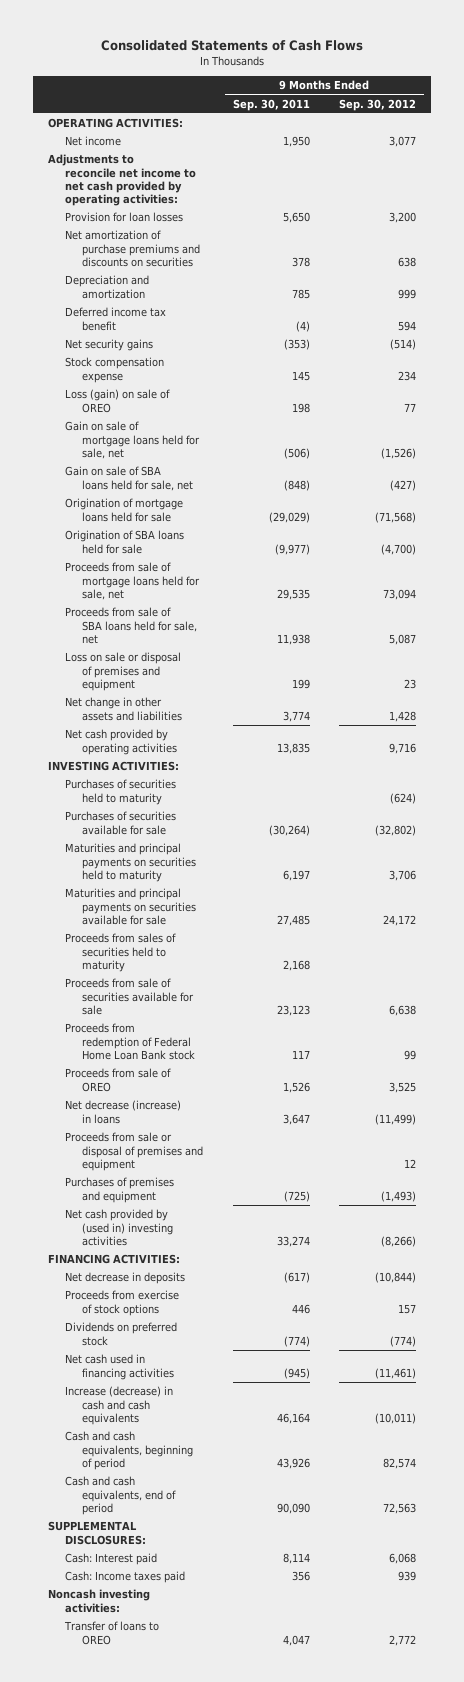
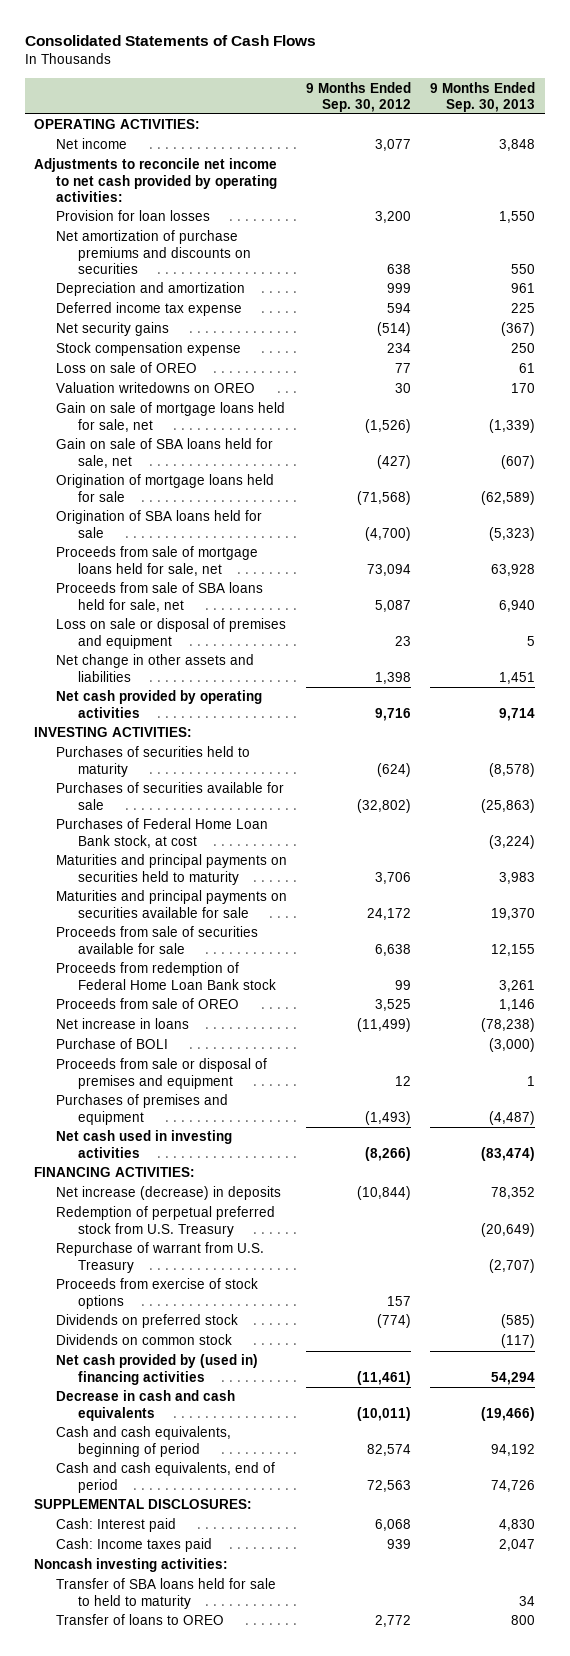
[232,98,310,111] Sep. 30, 2011 -> none
none -> [430,81,536,112] 9 Months Ended Sep. 30, 2013
[64,307,166,331] Deferred income tax benefit -> [56,302,243,317] Deferred income tax expense
[64,389,170,413] Loss (gain) on sale of OREO -> [56,362,198,374] Loss on sale of OREO
none -> [56,382,256,394] Valuation writedowns on OREO
[389,710,417,722] 1,428 -> [375,671,412,684] 1,398
none -> [56,818,269,848] Purchases of Federal Home Loan Bank stock, at cost
[64,933,176,972] Proceeds from sales of securities held to maturity -> none
[64,1100,181,1124] Net decrease (increase) in loans -> [56,1018,190,1030] Net increase in loans
none -> [56,1038,169,1050] Purchase of BOLI
[64,1209,173,1246] Net cash provided by (used in) investing activities -> [56,1130,233,1158] Net cash used in investing activities
[64,1272,185,1285] Net decrease in deposits -> [56,1186,282,1201] Net increase (decrease) in deposits
none -> [56,1206,276,1237] Redemption of perpetual preferred stock from U.S. Treasury
none -> [56,1242,265,1273] Repurchase of warrant from U.S. Treasury
none -> [56,1334,233,1346] Dividends on common stock
[64,1354,174,1380] Net cash used in financing activities -> [56,1354,259,1385] Net cash provided by (used in) financing activities
[64,1386,173,1425] Increase (decrease) in cash and cash equivalents -> [56,1390,236,1421] Decrease in cash and cash equivalents
none -> [56,1578,277,1609] Transfer of SBA loans held for sale to held to maturity

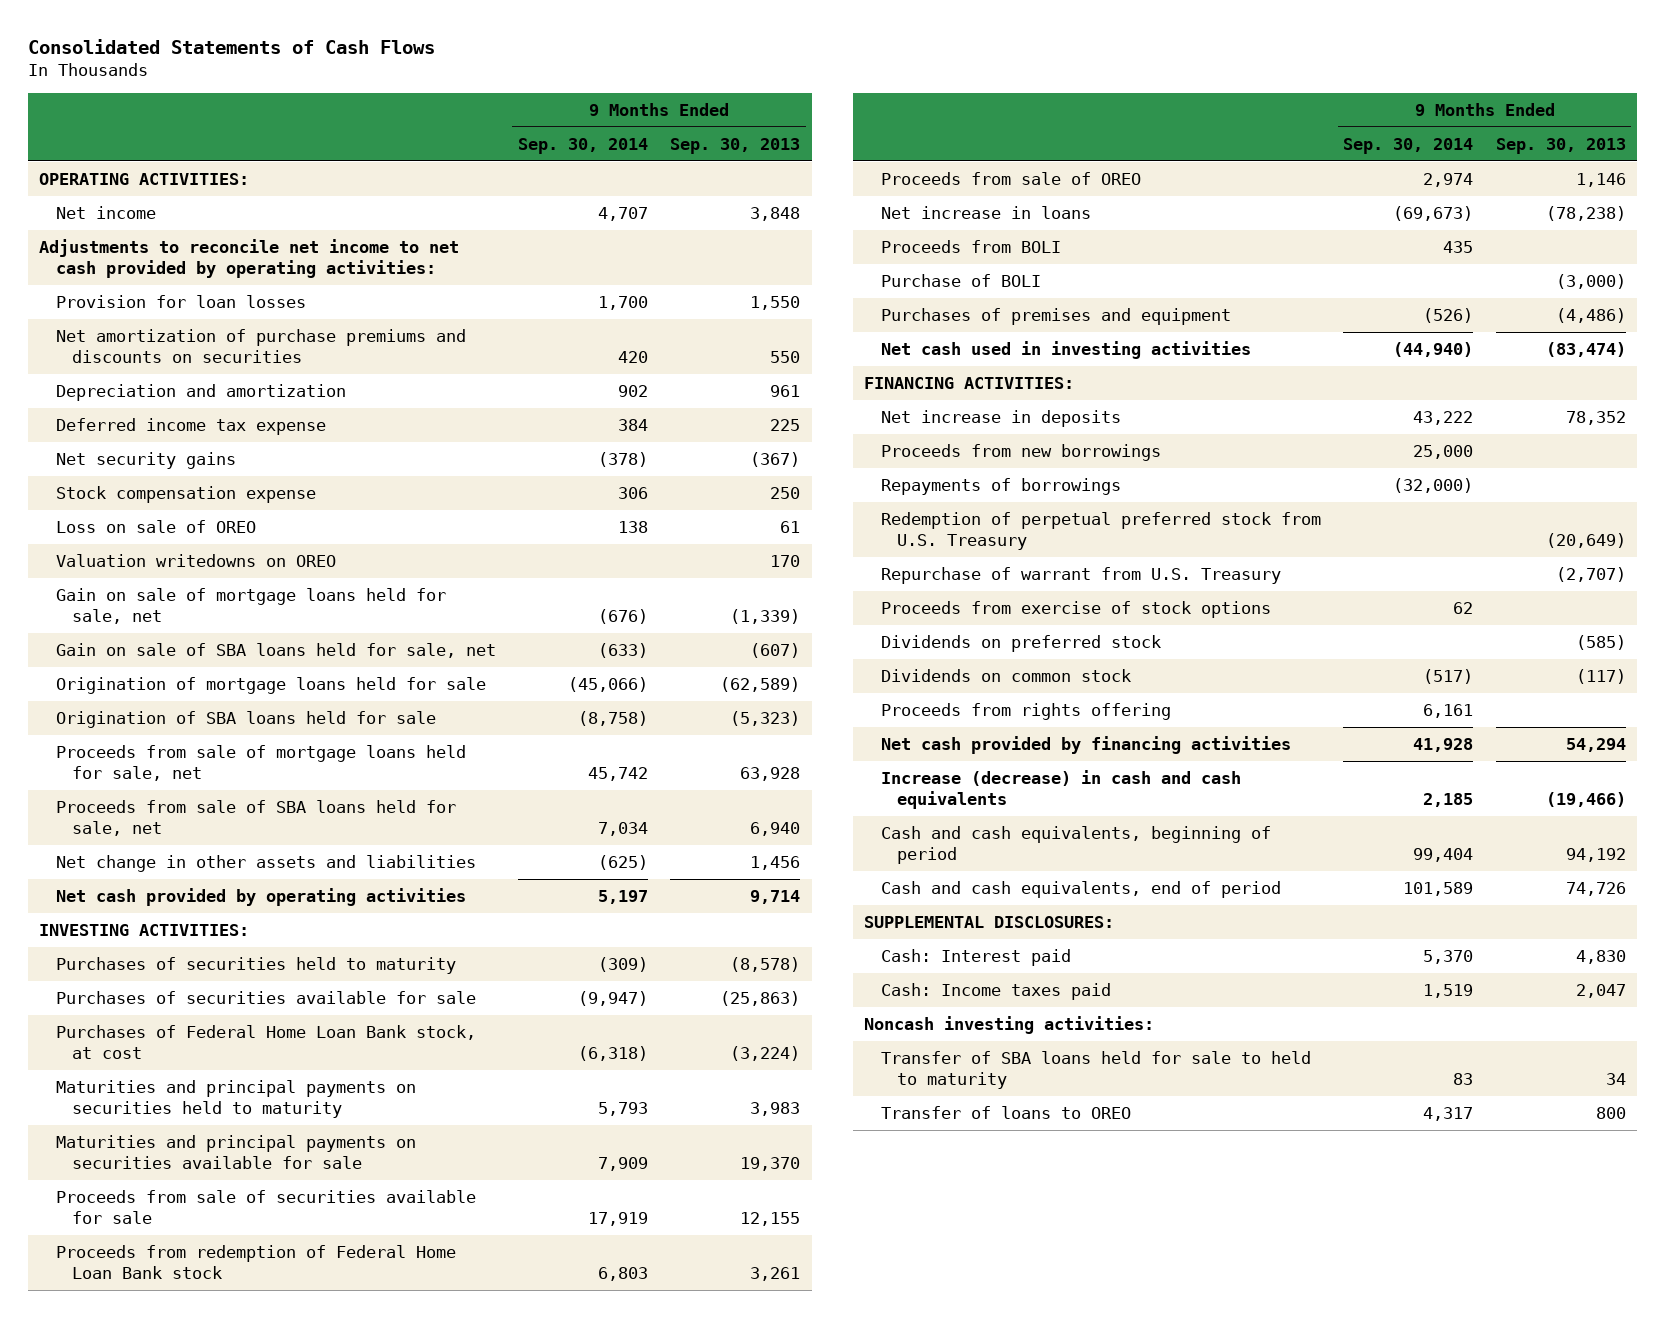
[306,81,412,112] 9 Months Ended Sep. 30, 2012 -> none
none -> [517,138,648,155] Sep. 30, 2014
[56,618,287,649] Loss on sale or disposal of premises and equipment -> none
[499,671,536,684] 1,451 -> [750,856,801,871] 1,456
none -> [880,240,1061,254] Proceeds from BOLI
[56,1058,268,1089] Proceeds from sale or disposal of premises and equipment -> none
[489,1110,536,1125] (4,487) -> [1555,308,1626,324] (4,486)
[56,1186,282,1201] Net increase (decrease) in deposits -> [880,410,1121,428] Net increase in deposits
none -> [880,444,1161,462] Proceeds from new borrowings
none -> [880,478,1121,496] Repayments of borrowings
none -> [880,703,1171,721] Proceeds from rights offering
[56,1354,259,1385] Net cash provided by (used in) financing activities -> [880,736,1291,755] Net cash provided by financing activities
[56,1390,236,1421] Decrease in cash and cash equivalents -> [880,770,1241,810] Increase (decrease) in cash and cash equivalents

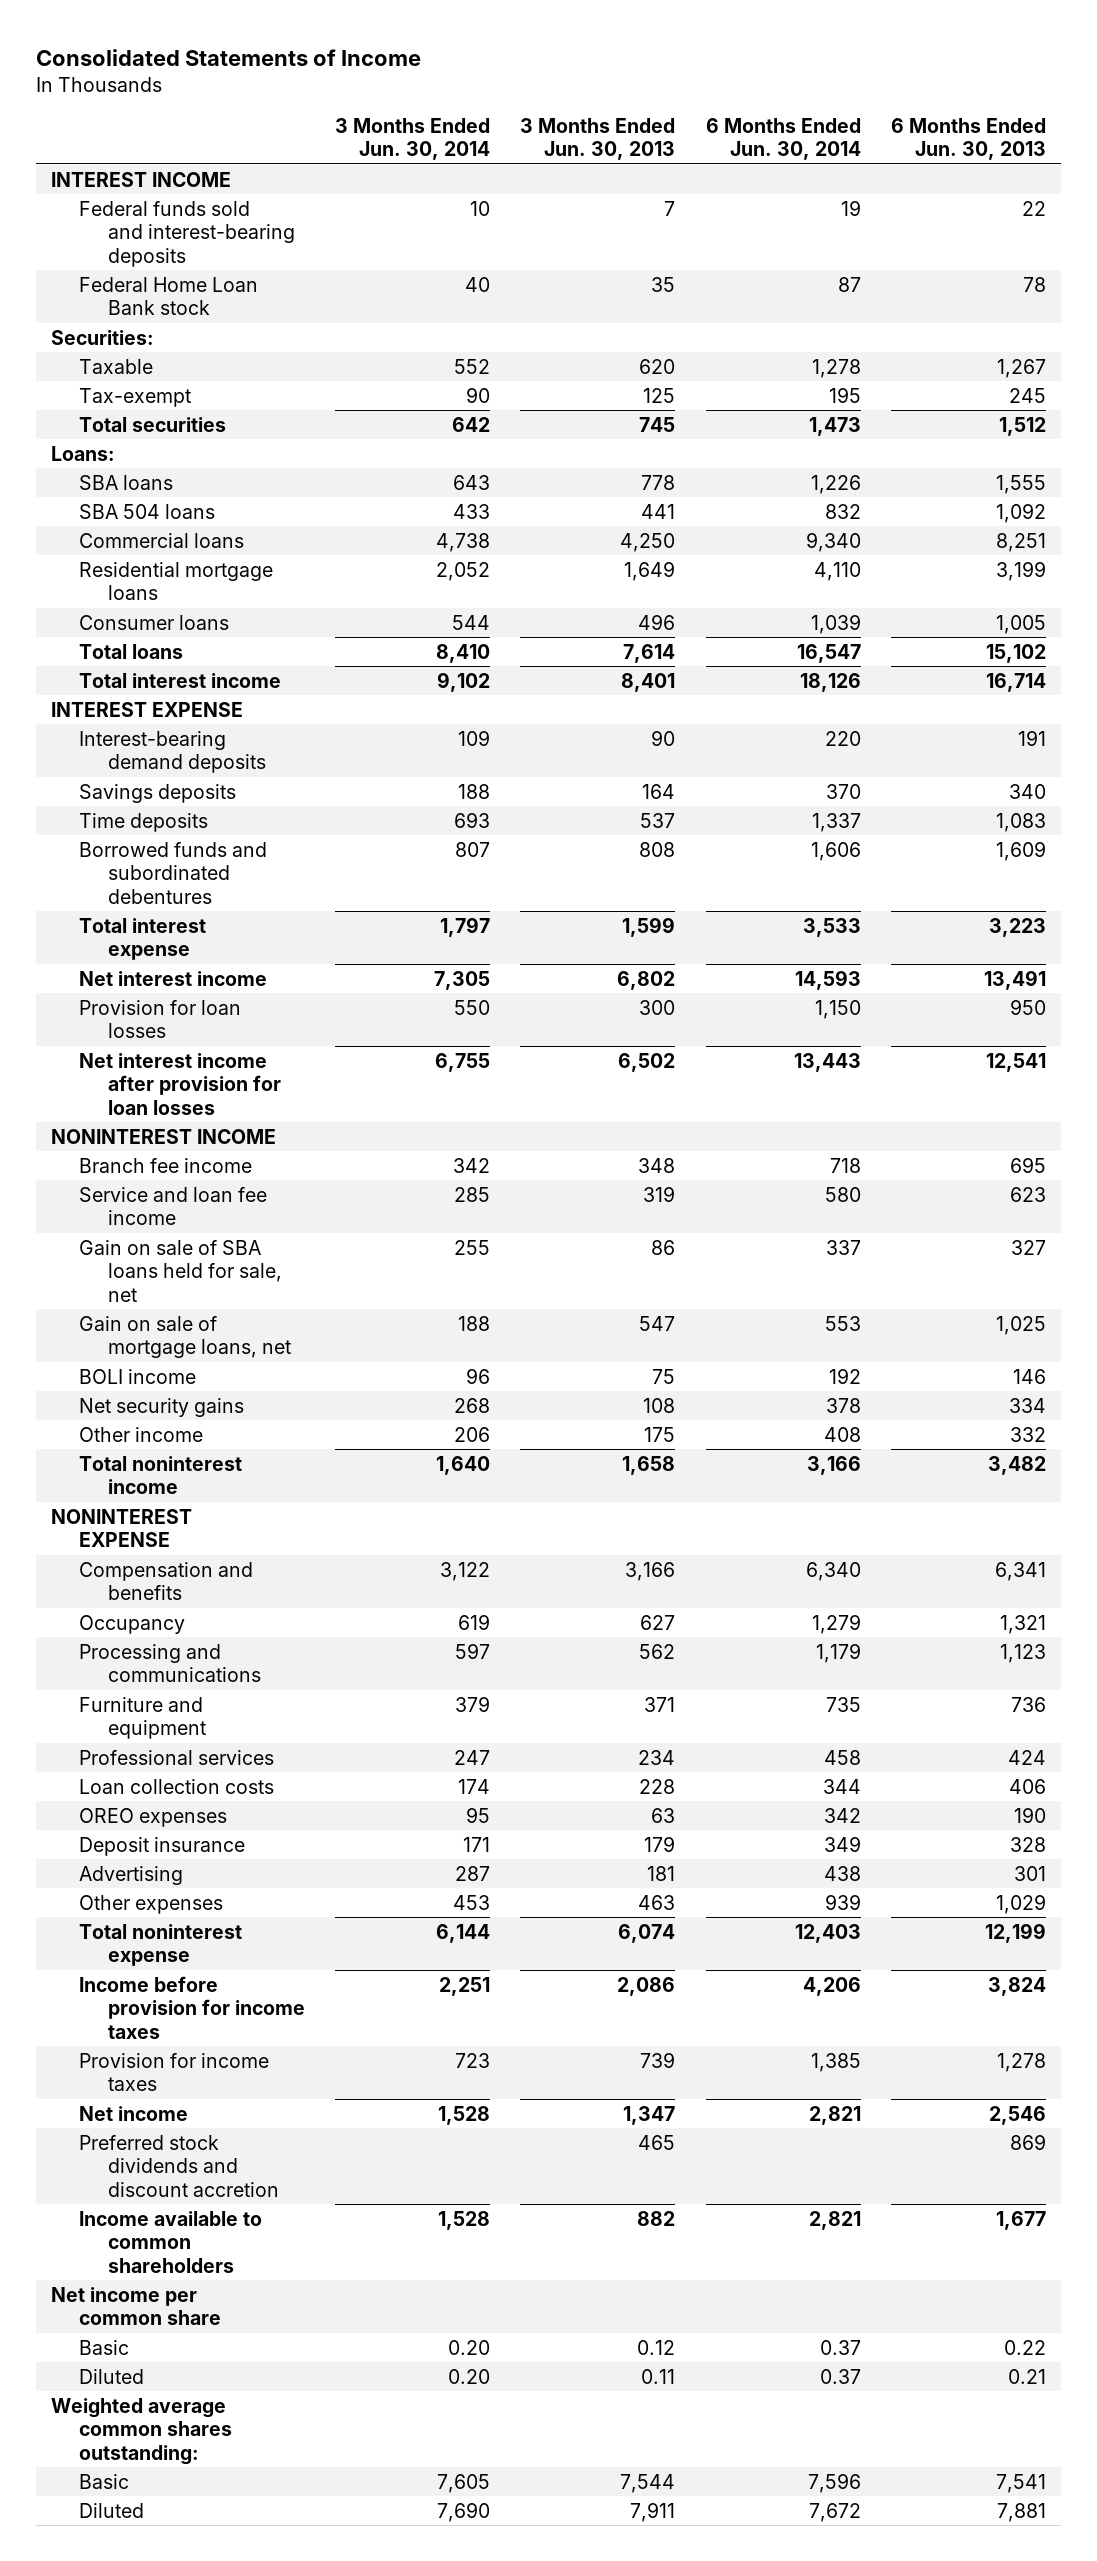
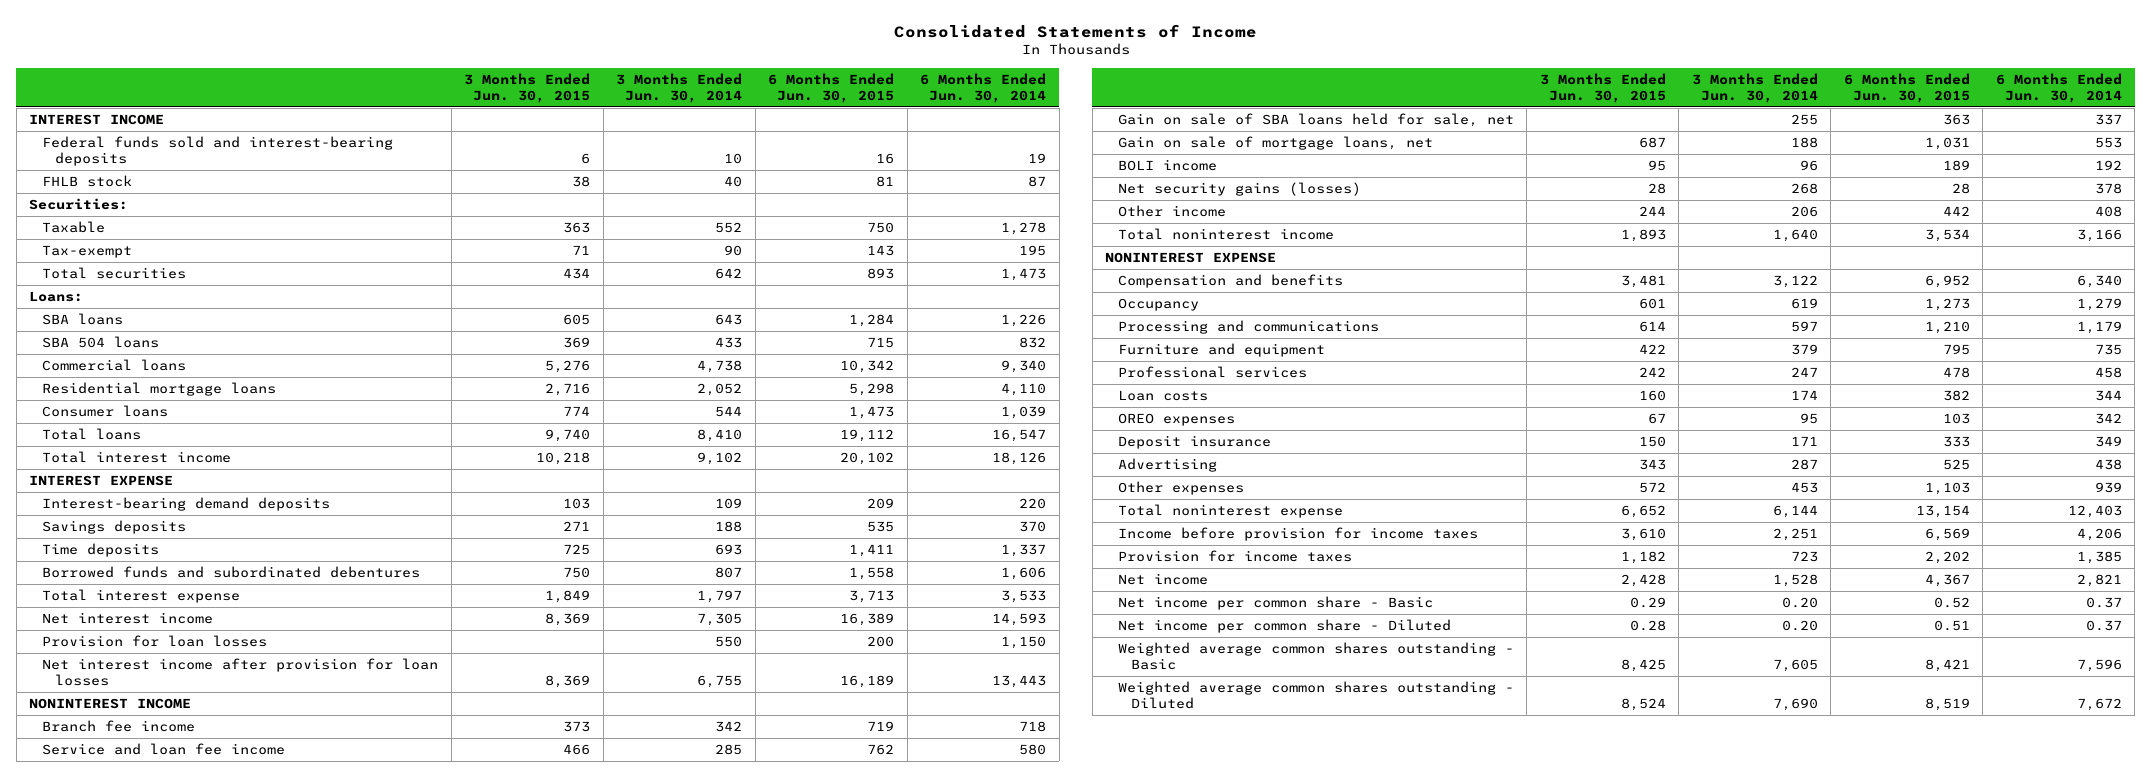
[520,117,676,161] 3 Months Ended Jun. 30, 2013 -> none
[890,117,1046,161] 6 Months Ended Jun. 30, 2013 -> none
none -> [464,72,591,104] 3 Months Ended Jun. 30, 2015
none -> [768,72,895,104] 6 Months Ended Jun. 30, 2015
[79,276,259,316] Federal Home Loan Bank stock -> [42,175,133,188] FHLB stock
[79,1397,245,1417] Net security gains -> [1117,182,1361,197] Net security gains (losses)
[79,1778,275,1794] Loan collection costs -> [1117,390,1208,402] Loan costs
[79,2134,279,2197] Preferred stock dividends and discount accretion -> none
[79,2210,263,2273] Income available to common shareholders -> none
[51,2286,222,2326] Net income per common share -> none
[51,2397,233,2465] Weighted average common shares outstanding: -> none
[79,2339,130,2355] Basic -> [1117,596,1433,611] Net income per common share - Basic
[79,2368,145,2384] Diluted -> [1117,619,1451,634] Net income per common share - Diluted
[79,2473,130,2489] Basic -> [1117,642,1514,671] Weighted average common shares outstanding - Basic
[79,2502,145,2518] Diluted -> [1117,681,1514,710] Weighted average common shares outstanding - Diluted

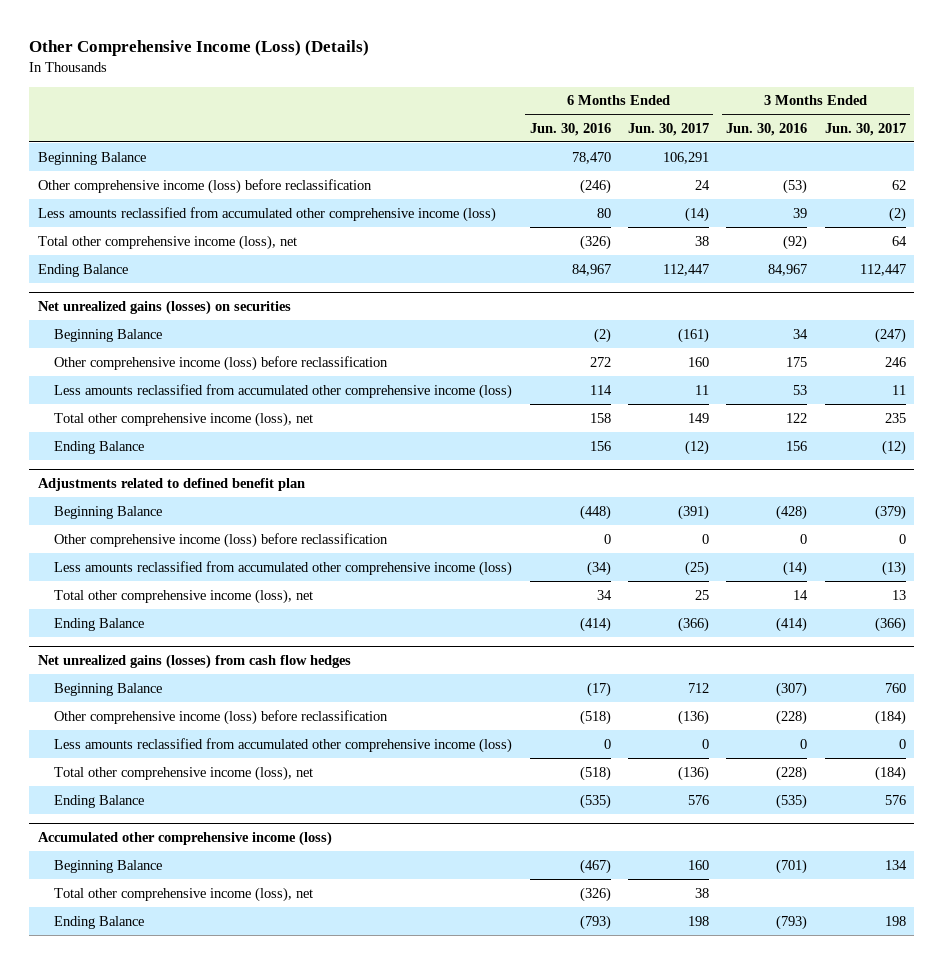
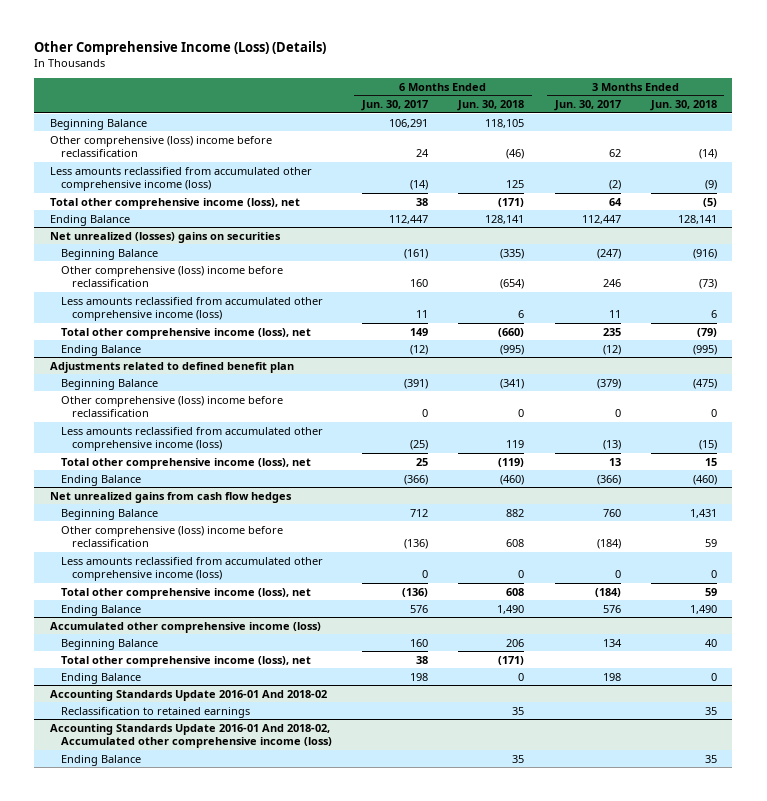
[529,122,611,136] Jun. 30, 2016 -> none
[726,122,808,136] Jun. 30, 2016 -> none
none -> [457,99,525,111] Jun. 30, 2018
none -> [649,99,717,111] Jun. 30, 2018
[37,178,372,194] Other comprehensive income (loss) before reclassification -> [49,135,272,158] Other comprehensive (loss) income before reclassification
[37,299,291,315] Net unrealized gains (losses) on securities -> [49,231,281,243] Net unrealized (losses) gains on securities
[54,355,389,371] Other comprehensive income (loss) before reclassification -> [60,265,283,288] Other comprehensive (loss) income before reclassification
[54,532,389,548] Other comprehensive income (loss) before reclassification -> [60,395,283,418] Other comprehensive (loss) income before reclassification
[37,653,351,669] Net unrealized gains (losses) from cash flow hedges -> [49,491,292,503] Net unrealized gains from cash flow hedges
[54,709,389,725] Other comprehensive income (loss) before reclassification -> [60,525,283,548] Other comprehensive (loss) income before reclassification
none -> [49,689,327,701] Accounting Standards Update 2016-01 And 2018-02
none -> [60,706,250,718] Reclassification to retained earnings
none -> [49,723,332,749] Accounting Standards Update 2016-01 And 2018-02, Accumulated other comprehensive income (loss)
none -> [60,754,141,766] Ending Balance

